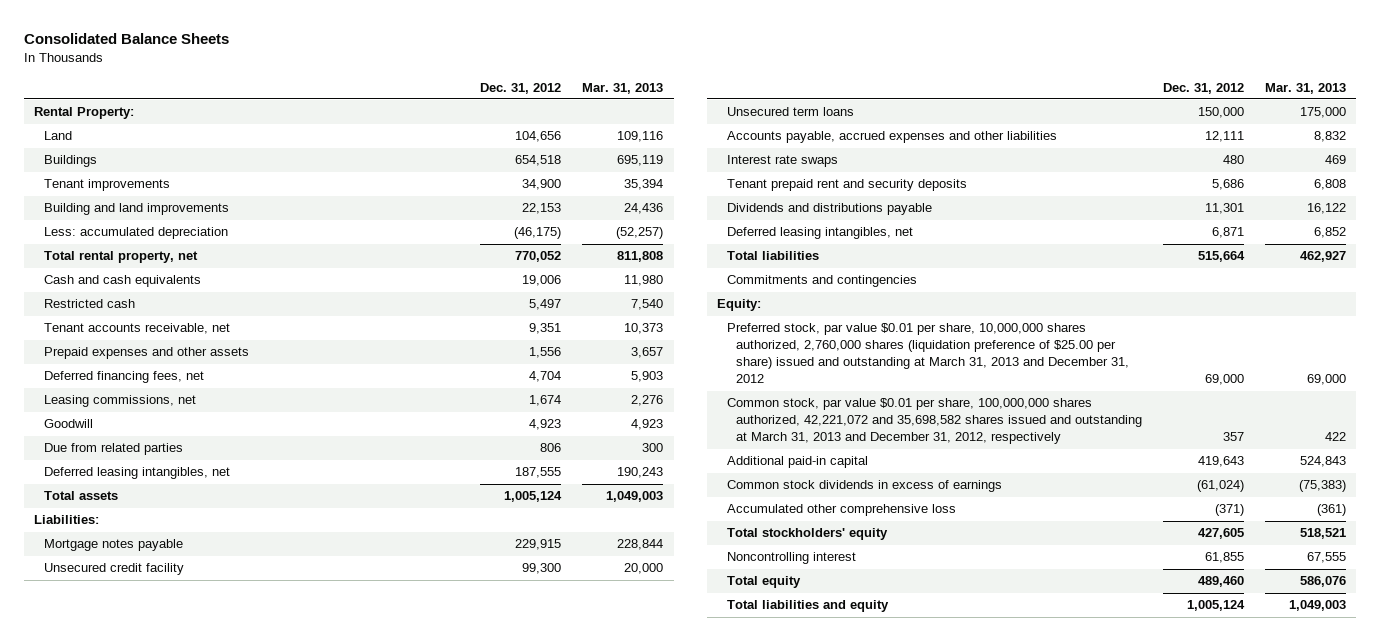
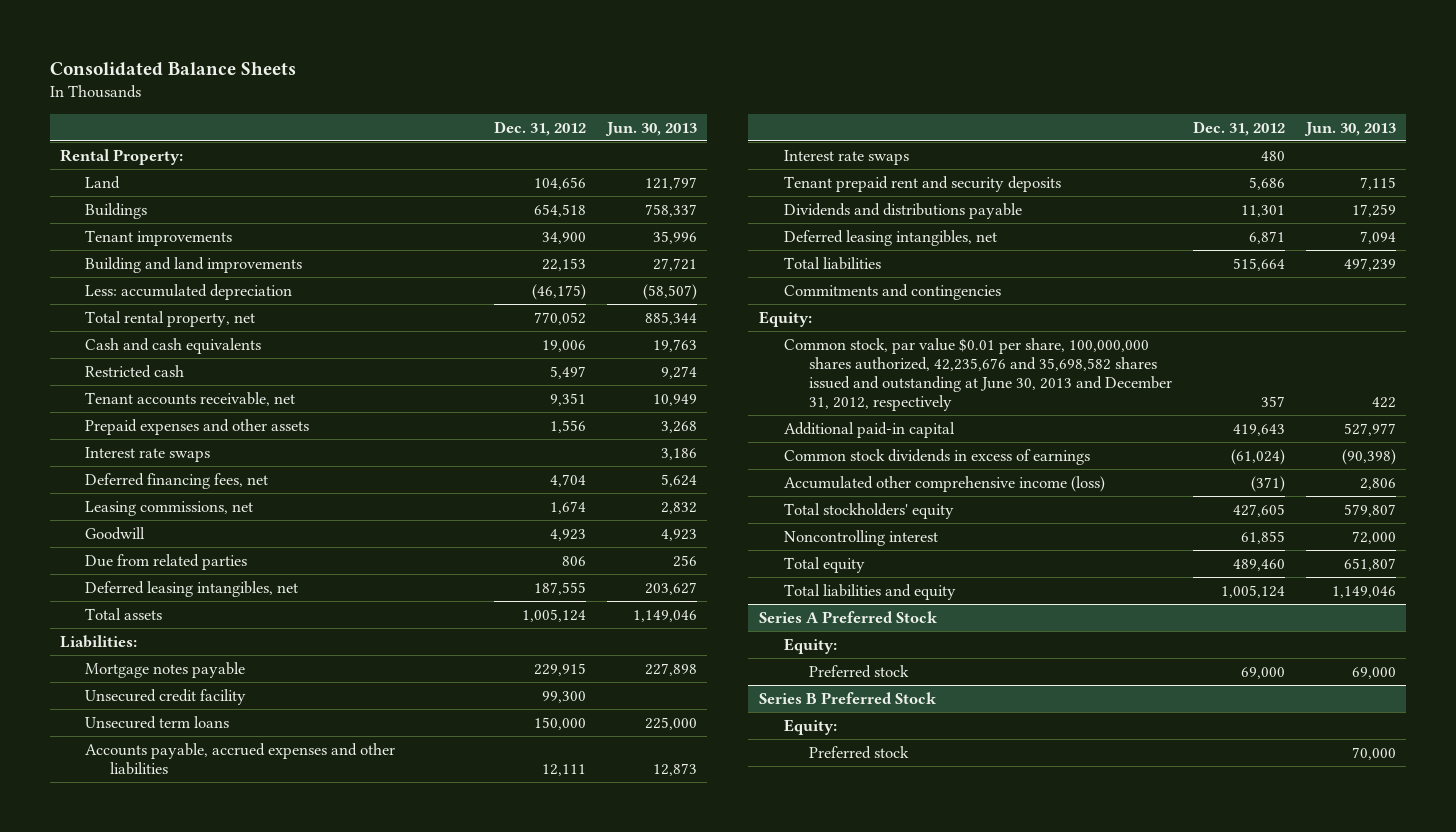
[582,82,664,94] Mar. 31, 2013 -> none
none -> [604,121,697,136] Jun. 30, 2013
none -> [85,446,211,462] Interest rate swaps
[726,323,1130,384] Preferred stock, par value $0.01 per share, 10,000,000 shares authorized, 2,760,000 shares (liquidation preference of $25.00 per share) issued and outstanding at March 31, 2013 and December 31, 2012 -> none
[726,398,1143,445] Common stock, par value $0.01 per share, 100,000,000 shares authorized, 42,221,072 and 35,698,582 shares issued and outstanding at March 31, 2013 and December 31, 2012, respectively -> [784,337,1173,411] Common stock, par value $0.01 per share, 100,000,000 shares authorized, 42,235,676 and 35,698,582 shares issued and outstanding at June 30, 2013 and December 31, 2012, respectively
[726,504,956,517] Accumulated other comprehensive loss -> [784,475,1106,492] Accumulated other comprehensive income (loss)
none -> [758,610,937,623] Series A Preferred Stock
none -> [784,637,838,654] Equity:
none -> [809,664,910,678] Preferred stock
none -> [758,691,936,704] Series B Preferred Stock
none -> [784,718,838,735] Equity:
none -> [809,745,910,759] Preferred stock

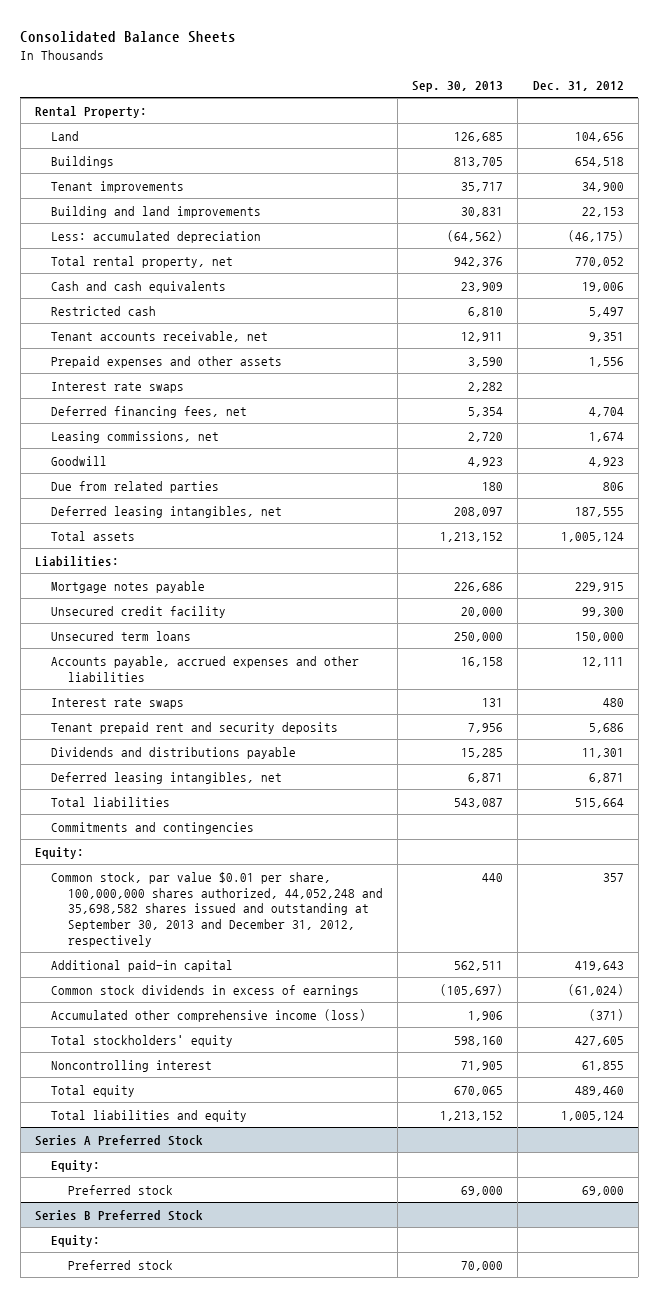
[604,121,697,136] Jun. 30, 2013 -> none
none -> [412,80,504,92] Sep. 30, 2013
[784,337,1173,411] Common stock, par value $0.01 per share, 100,000,000 shares authorized, 42,235,676 and 35,698,582 shares issued and outstanding at June 30, 2013 and December 31, 2012, respectively -> [51,871,383,947] Common stock, par value $0.01 per share, 100,000,000 shares authorized, 44,052,248 and 35,698,582 shares issued and outstanding at September 30, 2013 and December 31, 2012, respectively

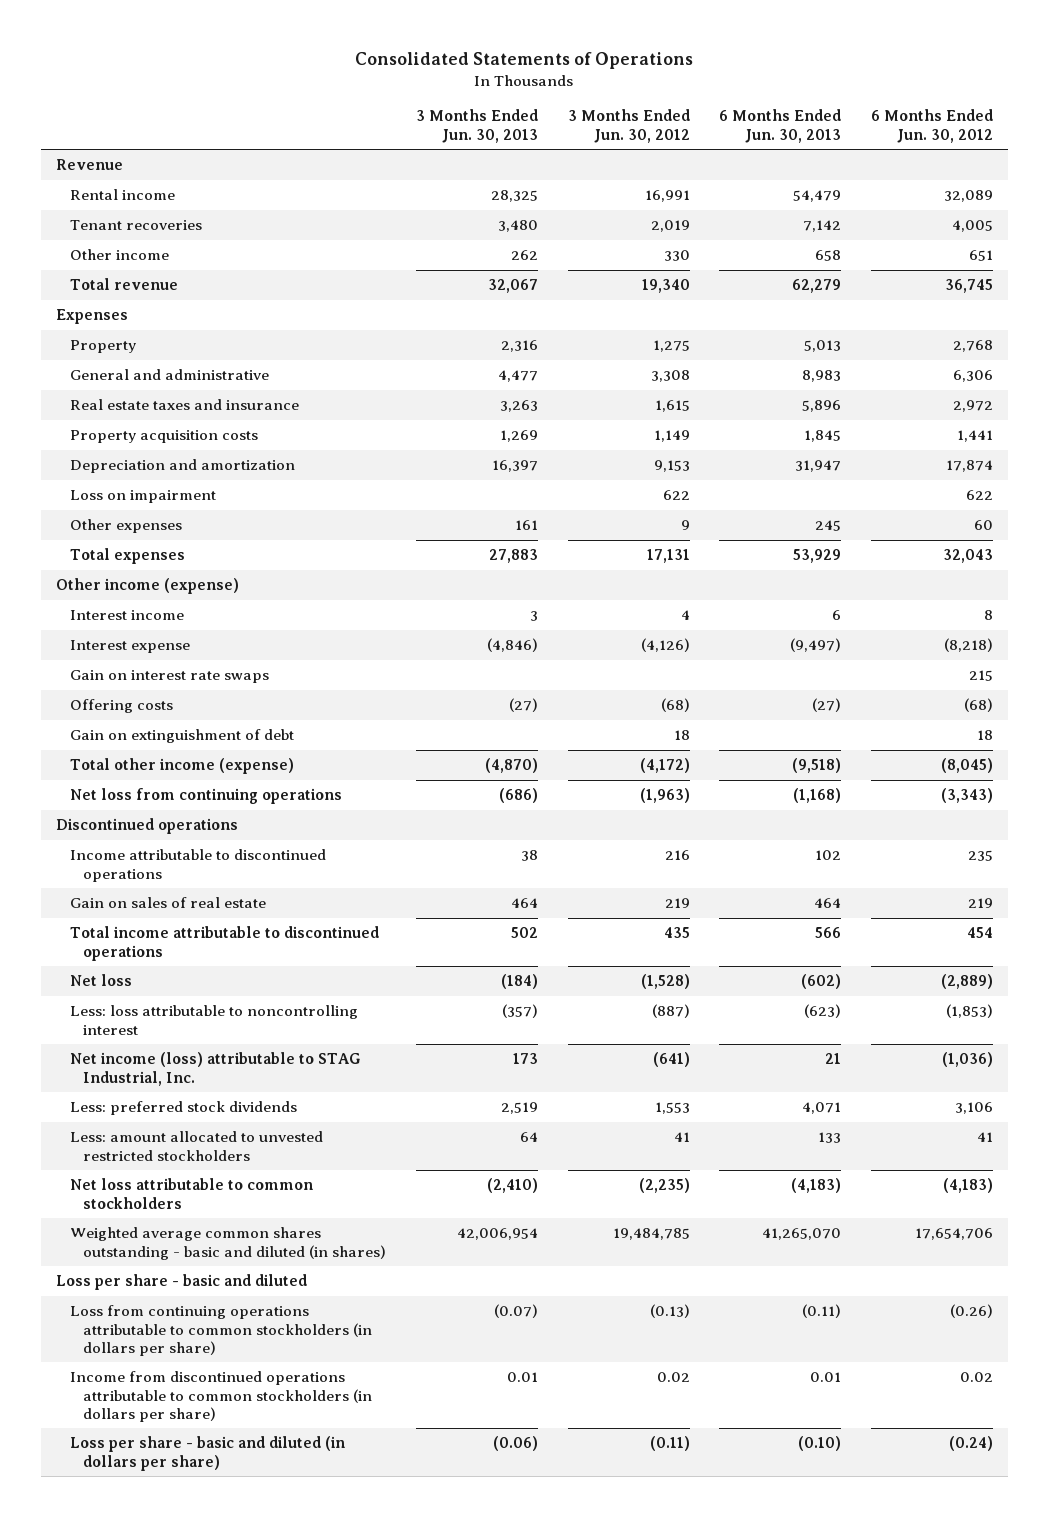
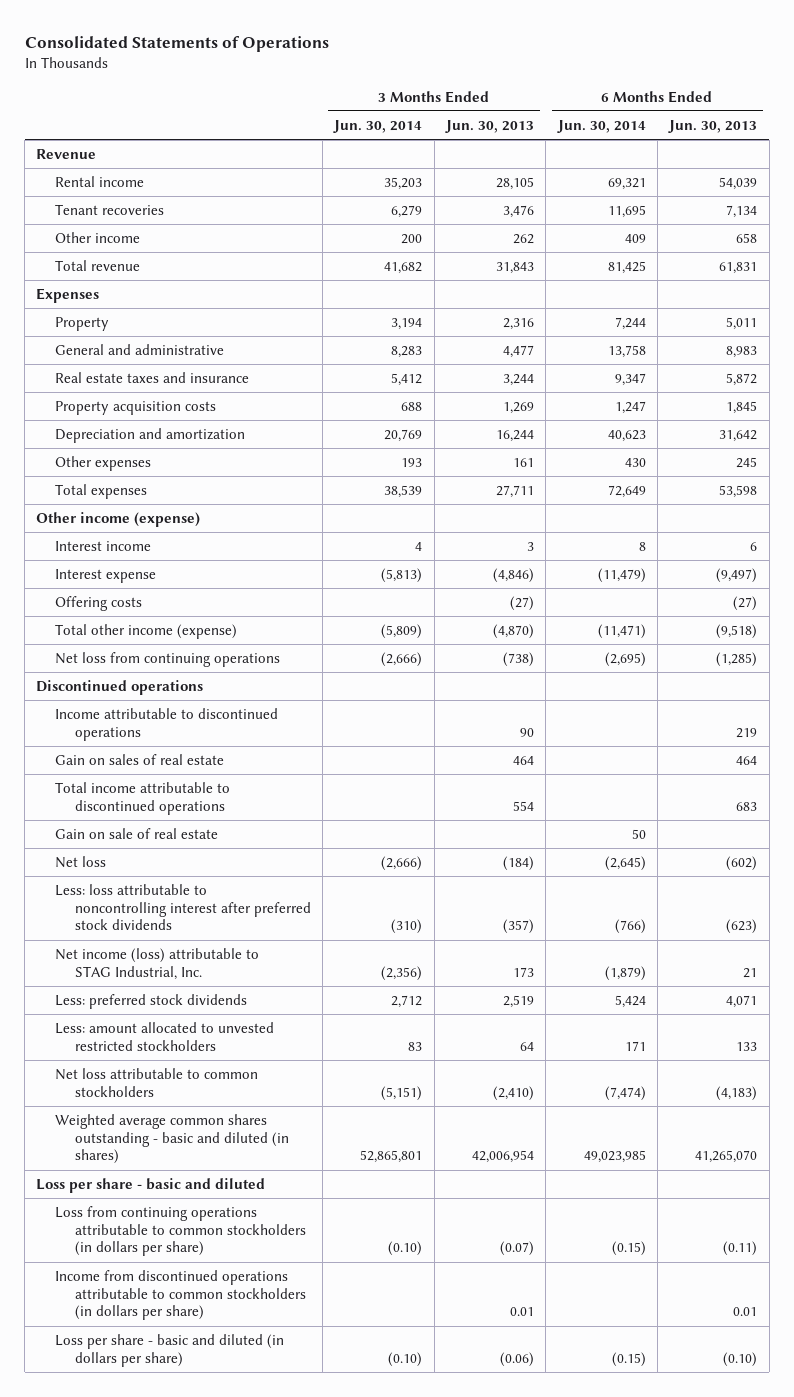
[567,109,690,143] 3 Months Ended Jun. 30, 2012 -> none
[870,109,993,143] 6 Months Ended Jun. 30, 2012 -> none
none -> [333,119,423,133] Jun. 30, 2014
none -> [556,119,646,133] Jun. 30, 2014
[490,190,538,203] 28,325 -> [495,177,534,191] 28,105
[793,190,842,203] 54,479 -> [719,177,758,191] 54,039
[497,220,538,233] 3,480 -> [502,205,534,219] 3,476
[803,220,842,233] 7,142 -> [726,205,758,219] 7,134
[487,279,538,294] 32,067 -> [495,262,534,275] 31,843
[792,279,842,294] 62,279 -> [719,262,758,275] 61,831
[804,340,842,353] 5,013 -> [726,317,758,331] 5,011
[499,400,538,413] 3,263 -> [502,374,534,387] 3,244
[802,400,842,413] 5,896 -> [726,373,758,387] 5,872
[69,490,216,504] Loss on impairment -> none
[491,460,538,473] 16,397 -> [495,430,534,443] 16,244
[795,460,842,473] 31,947 -> [719,430,758,443] 31,642
[488,549,538,564] 27,883 -> [495,485,534,499] 27,711
[793,549,842,564] 53,929 -> [719,485,758,499] 53,598
[69,670,269,684] Gain on interest rate swaps -> none
[69,729,294,744] Gain on extinguishment of debt -> none
[498,788,538,804] (686) -> [502,652,534,668] (738)
[793,788,842,804] (1,168) -> [716,652,758,668] (1,285)
[520,850,538,862] 38 -> [519,727,534,737] 90
[815,850,842,861] 102 -> [736,727,758,738] 219
[510,927,538,939] 502 -> [512,800,534,811] 554
[815,927,842,939] 566 -> [736,801,758,811] 683
none -> [55,828,219,840] Gain on sale of real estate
[69,1005,358,1035] Less: loss attributable to noncontrolling interest -> [55,884,311,931] Less: loss attributable to noncontrolling interest after preferred stock dividends

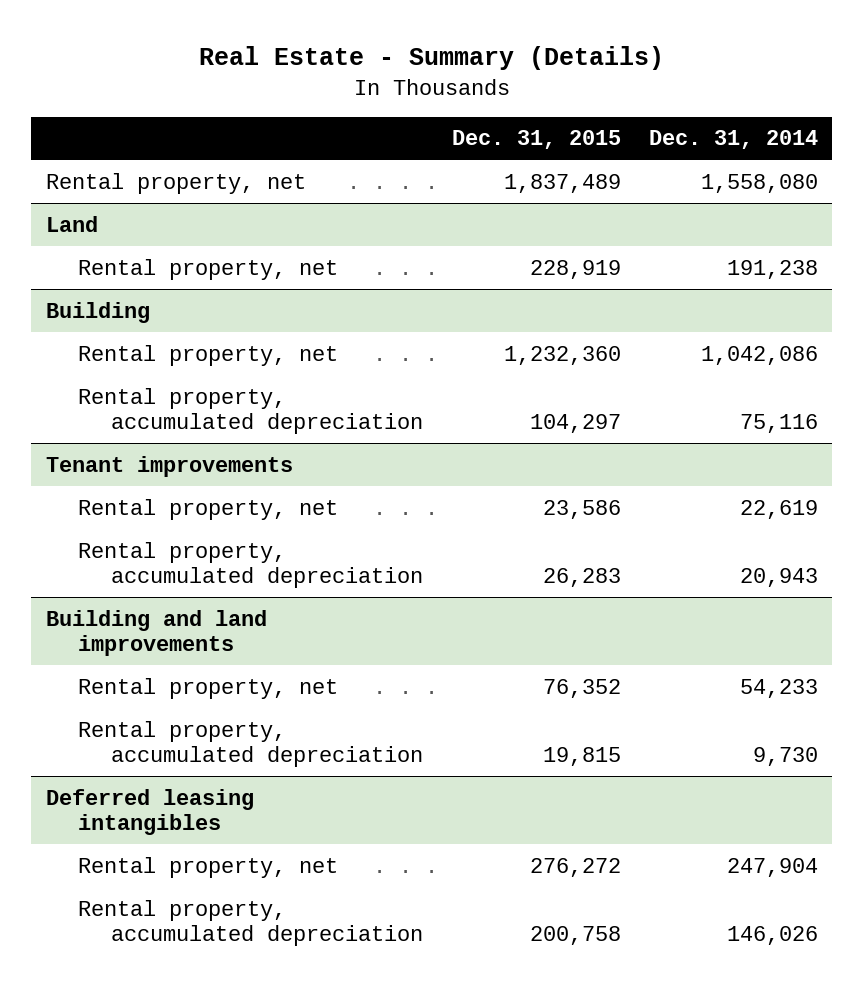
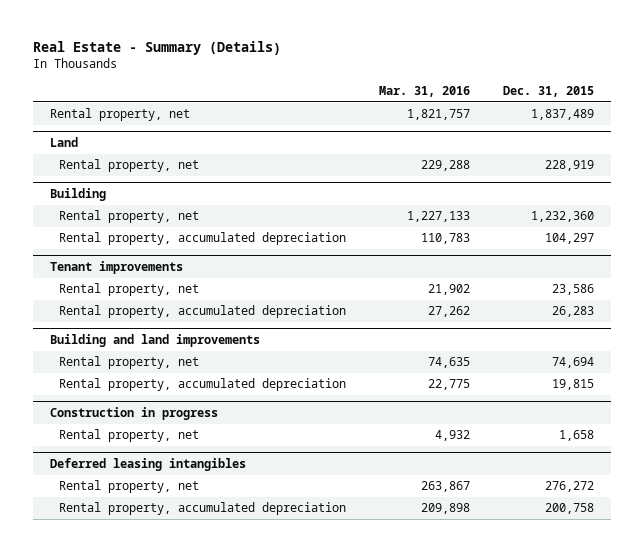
[649,130,819,150] Dec. 31, 2014 -> none
none -> [379,85,471,97] Mar. 31, 2016
[542,678,621,698] 76,352 -> [552,357,595,369] 74,694
none -> [49,407,218,421] Construction in progress
none -> [59,429,200,443] Rental property, net

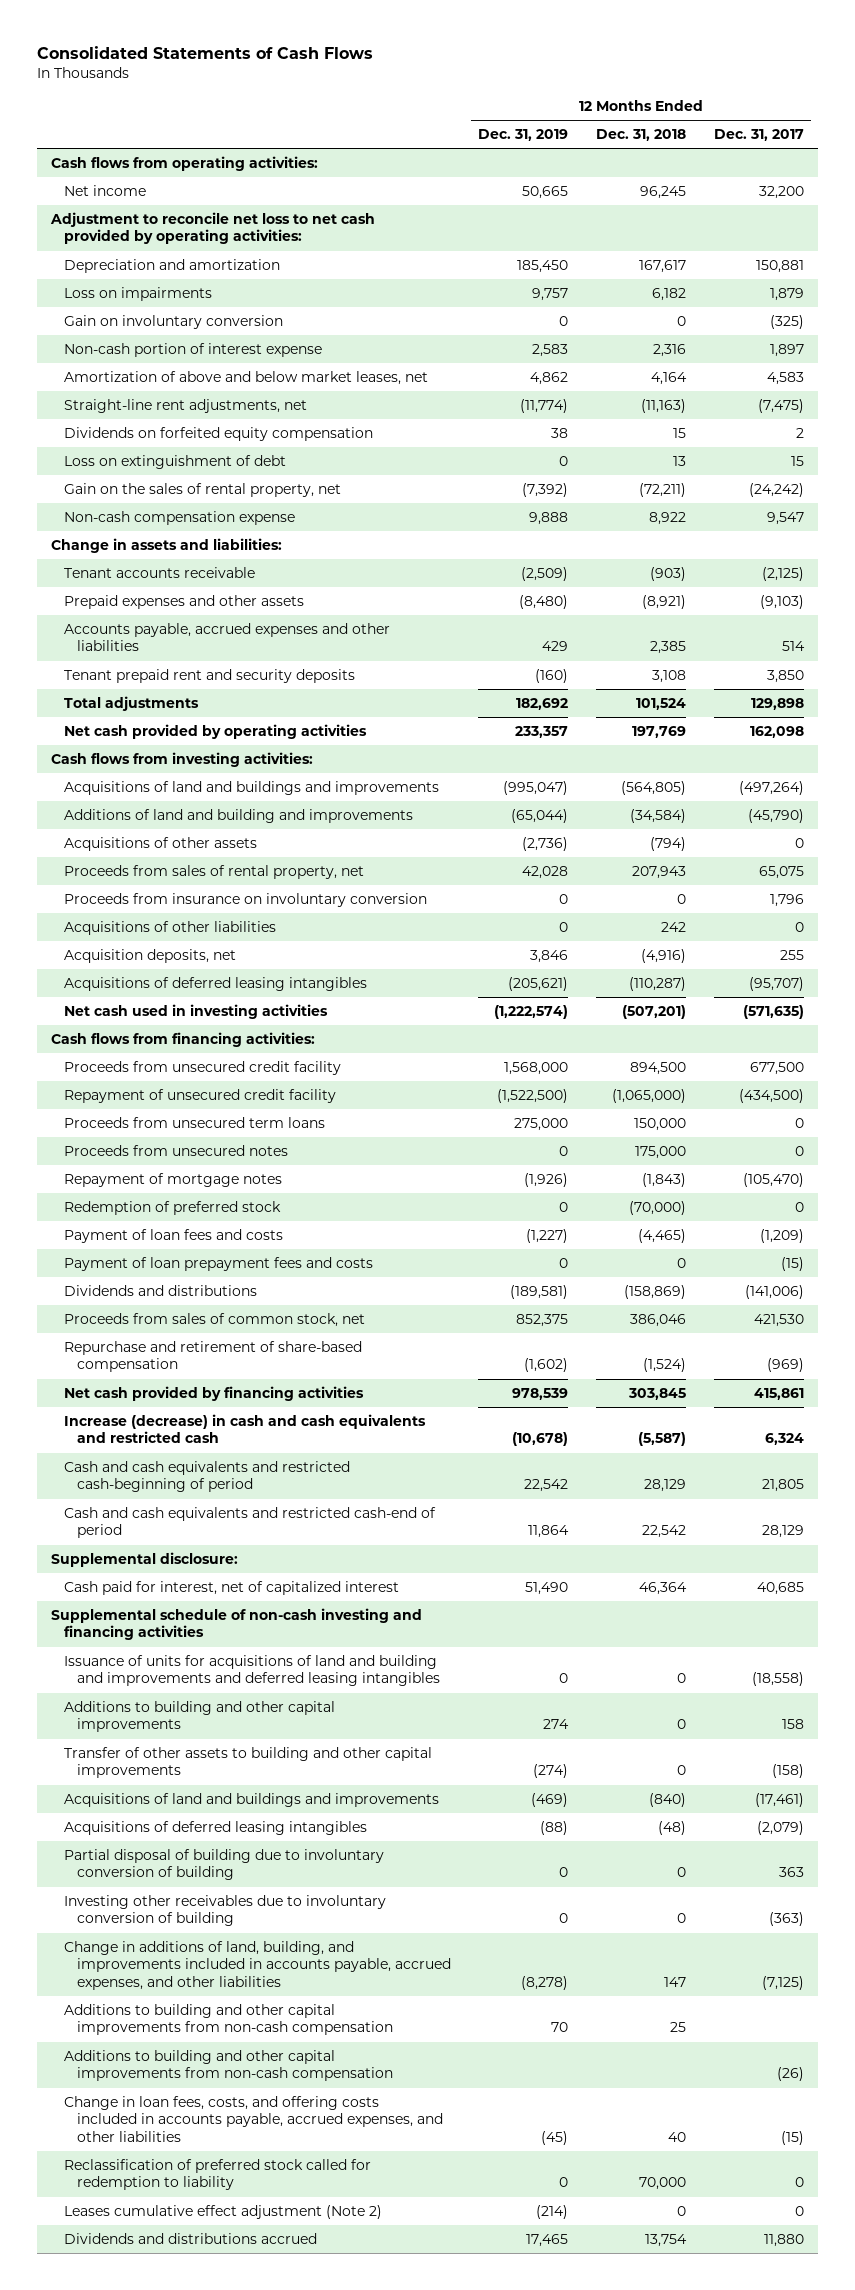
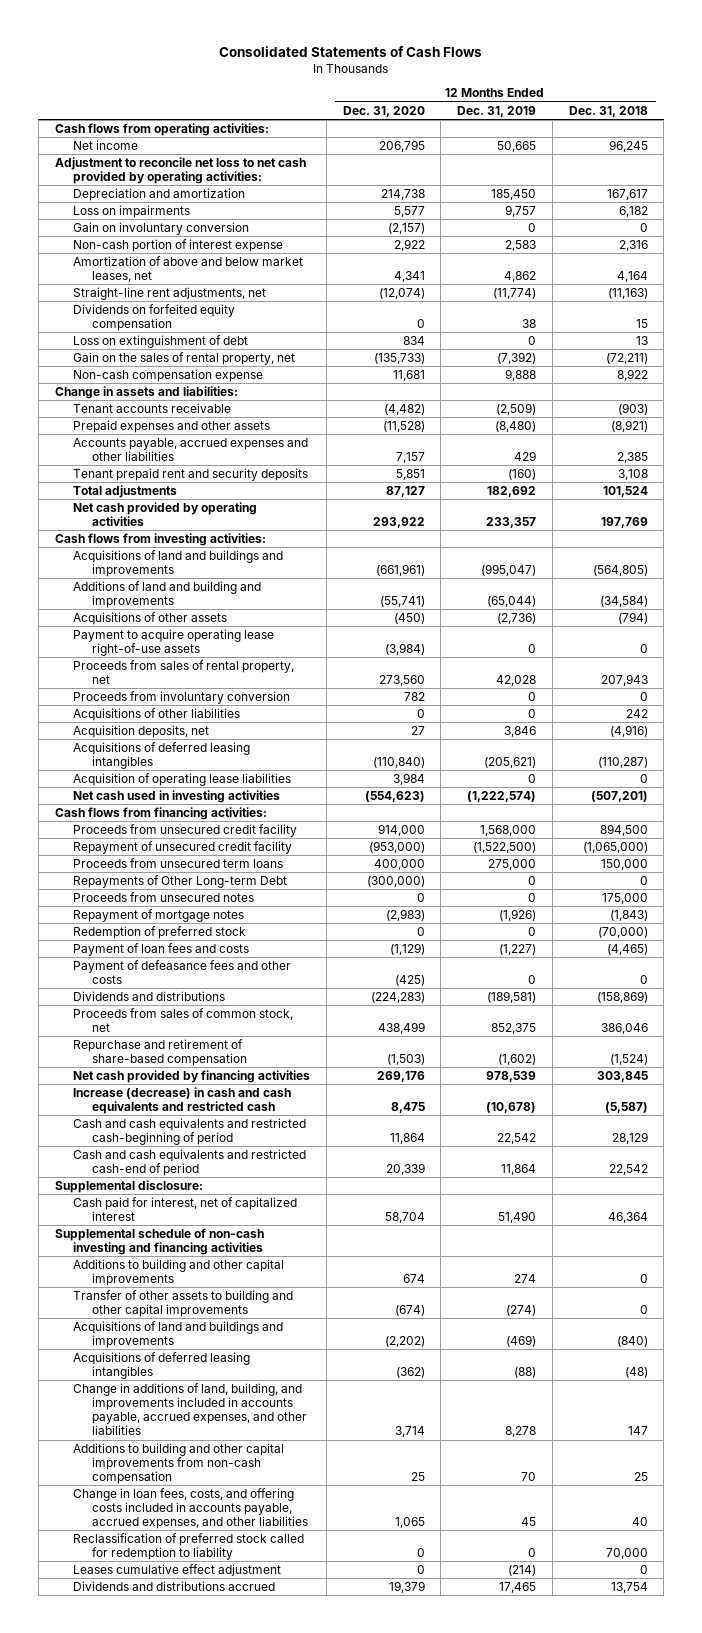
[714,129,805,142] Dec. 31, 2017 -> none
none -> [342,105,425,117] Dec. 31, 2020
none -> [73,628,275,657] Payment to acquire operating lease right-of-use assets
[63,893,427,908] Proceeds from insurance on involuntary conversion -> [73,690,291,704] Proceeds from involuntary conversion
none -> [73,772,292,786] Acquisition of operating lease liabilities
none -> [73,874,288,888] Repayments of Other Long-term Debt
[63,1257,373,1272] Payment of loan prepayment fees and costs -> [73,959,292,985] Payment of defeasance fees and other costs
[63,1655,440,1687] Issuance of units for acquisitions of land and building and improvements and deferred leasing intangibles -> none
[63,1849,384,1881] Partial disposal of building due to involuntary conversion of building -> none
[63,1895,386,1927] Investing other receivables due to involuntary conversion of building -> none
[521,1975,569,1990] (8,278) -> [505,1426,537,1438] 8,278
[63,2050,393,2082] Additions to building and other capital improvements from non-cash compensation -> none
[541,2130,569,2145] (45) -> [521,1517,537,1527] 45
[63,2205,382,2220] Leases cumulative effect adjustment (Note 2) -> [73,1563,282,1576] Leases cumulative effect adjustment

